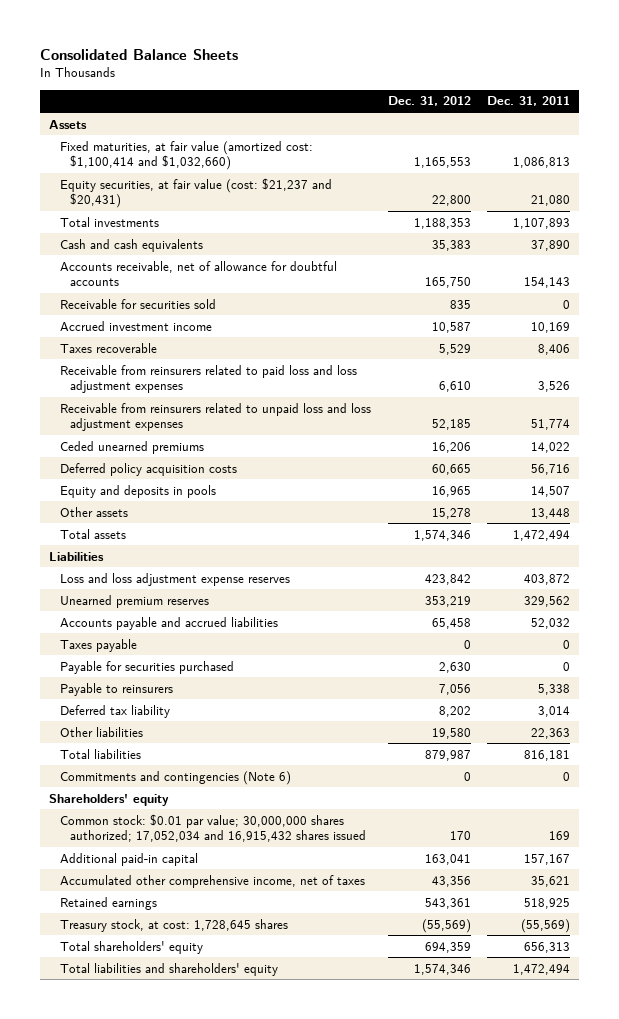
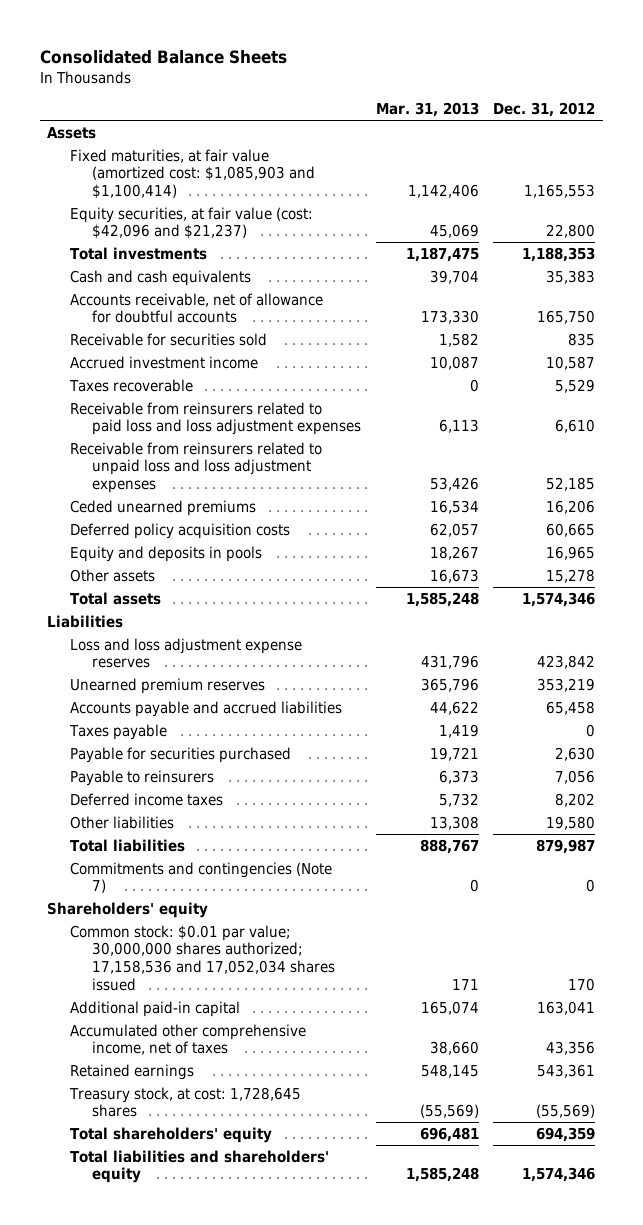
[487,96,571,107] Dec. 31, 2011 -> none
none -> [375,102,479,118] Mar. 31, 2013
[59,140,313,171] Fixed maturities, at fair value (amortized cost: $1,100,414 and $1,032,660) -> [69,148,315,200] Fixed maturities, at fair value (amortized cost: $1,085,903 and $1,100,414)
[59,177,332,209] Equity securities, at fair value (cost: $21,237 and $20,431) -> [69,206,313,240] Equity securities, at fair value (cost: $42,096 and $21,237)
[59,704,170,718] Deferred tax liability -> [69,792,223,806] Deferred income taxes
[59,770,291,785] Commitments and contingencies (Note 6) -> [69,861,332,894] Commitments and contingencies (Note 7)
[59,813,367,843] Common stock: $0.01 par value; 30,000,000 shares authorized; 17,052,034 and 16,915,432 shares issued -> [69,924,335,991] Common stock: $0.01 par value; 30,000,000 shares authorized; 17,158,536 and 17,052,034 shares issued

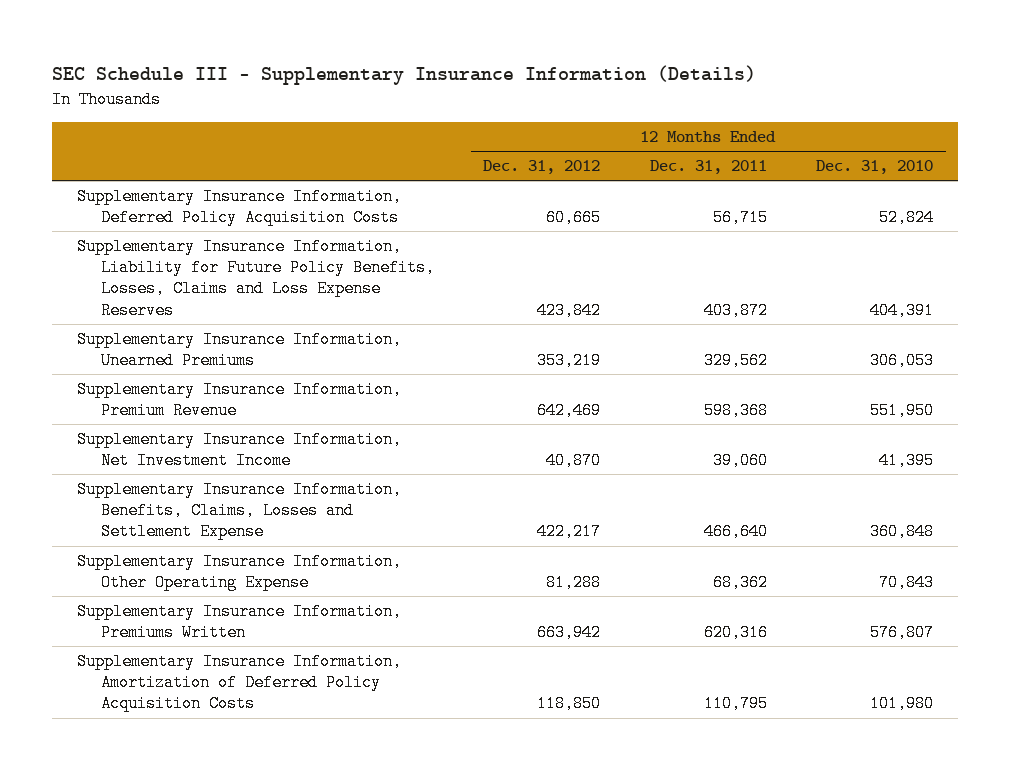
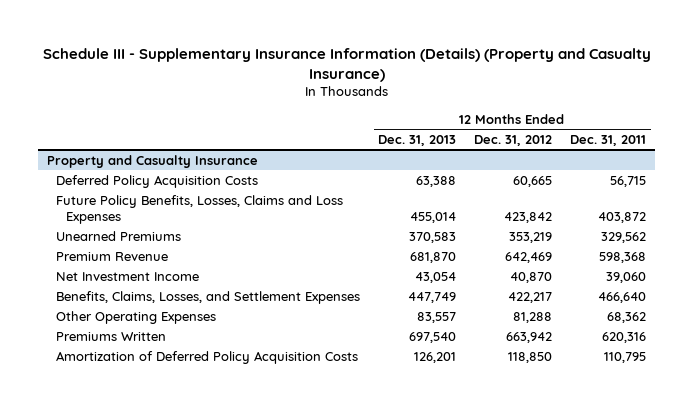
[52,65,757,86] SEC Schedule III - Supplementary Insurance Information (Details) -> [42,47,651,82] Schedule III - Supplementary Insurance Information (Details) (Property and Casualty Insurance)
[816,160,934,175] Dec. 31, 2010 -> none
none -> [378,134,457,146] Dec. 31, 2013
none -> [47,154,259,168] Property and Casualty Insurance
[77,188,403,227] Supplementary Insurance Information, Deferred Policy Acquisition Costs -> [56,174,259,188] Deferred Policy Acquisition Costs
[77,238,435,319] Supplementary Insurance Information, Liability for Future Policy Benefits, Losses, Claims and Loss Expense Reserves -> [56,194,344,224] Future Policy Benefits, Losses, Claims and Loss Expenses
[77,331,403,370] Supplementary Insurance Information, Unearned Premiums -> [56,230,182,241] Unearned Premiums
[77,381,403,420] Supplementary Insurance Information, Premium Revenue -> [56,251,169,261] Premium Revenue
[77,431,403,470] Supplementary Insurance Information, Net Investment Income -> [56,271,200,281] Net Investment Income
[77,481,403,541] Supplementary Insurance Information, Benefits, Claims, Losses and Settlement Expense -> [56,290,361,304] Benefits, Claims, Losses, and Settlement Expenses
[77,553,403,592] Supplementary Insurance Information, Other Operating Expense -> [56,310,217,324] Other Operating Expenses
[77,603,403,642] Supplementary Insurance Information, Premiums Written -> [56,331,167,341] Premiums Written
[77,653,403,713] Supplementary Insurance Information, Amortization of Deferred Policy Acquisition Costs -> [56,350,359,364] Amortization of Deferred Policy Acquisition Costs

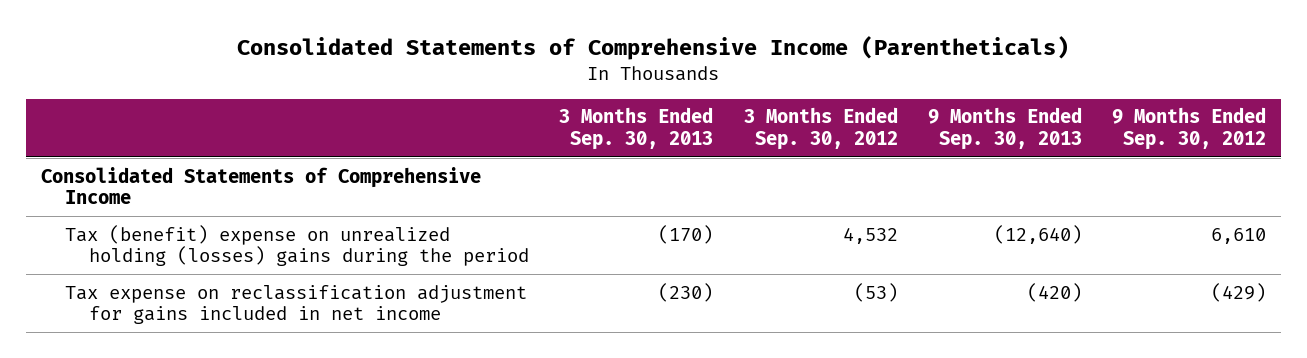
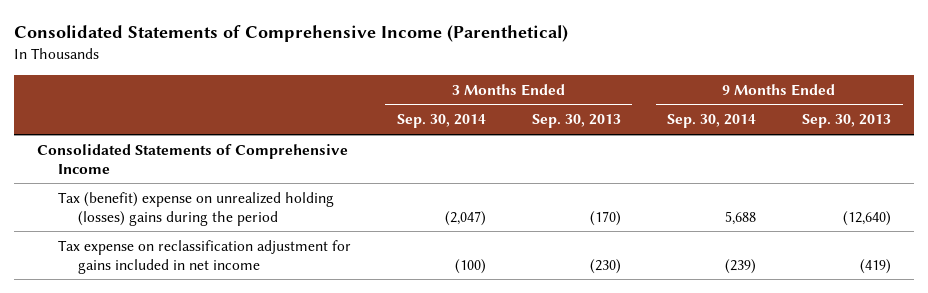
[237,35,1070,60] Consolidated Statements of Comprehensive Income (Parentheticals) -> [14,25,569,43] Consolidated Statements of Comprehensive Income (Parenthetical)
[743,107,898,151] 3 Months Ended Sep. 30, 2012 -> none
[1111,107,1266,151] 9 Months Ended Sep. 30, 2012 -> none
none -> [396,114,486,129] Sep. 30, 2014
none -> [667,114,757,129] Sep. 30, 2014
[1026,282,1082,302] (420) -> [860,258,892,274] (419)

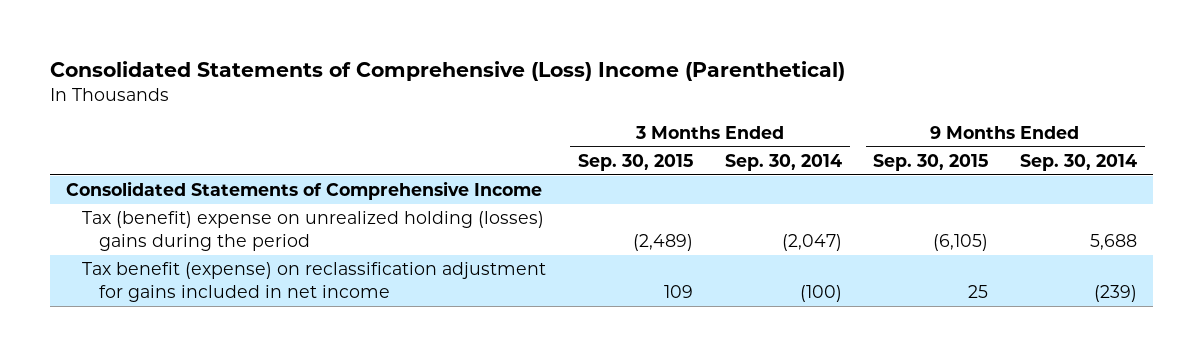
[14,25,569,43] Consolidated Statements of Comprehensive Income (Parenthetical) -> [49,61,845,82] Consolidated Statements of Comprehensive (Loss) Income (Parenthetical)
[531,114,621,129] Sep. 30, 2013 -> none
[802,114,892,129] Sep. 30, 2013 -> none
none -> [577,153,693,171] Sep. 30, 2015
none -> [873,153,989,171] Sep. 30, 2015
[57,239,351,274] Tax expense on reclassification adjustment for gains included in net income -> [82,262,547,303] Tax benefit (expense) on reclassification adjustment for gains included in net income

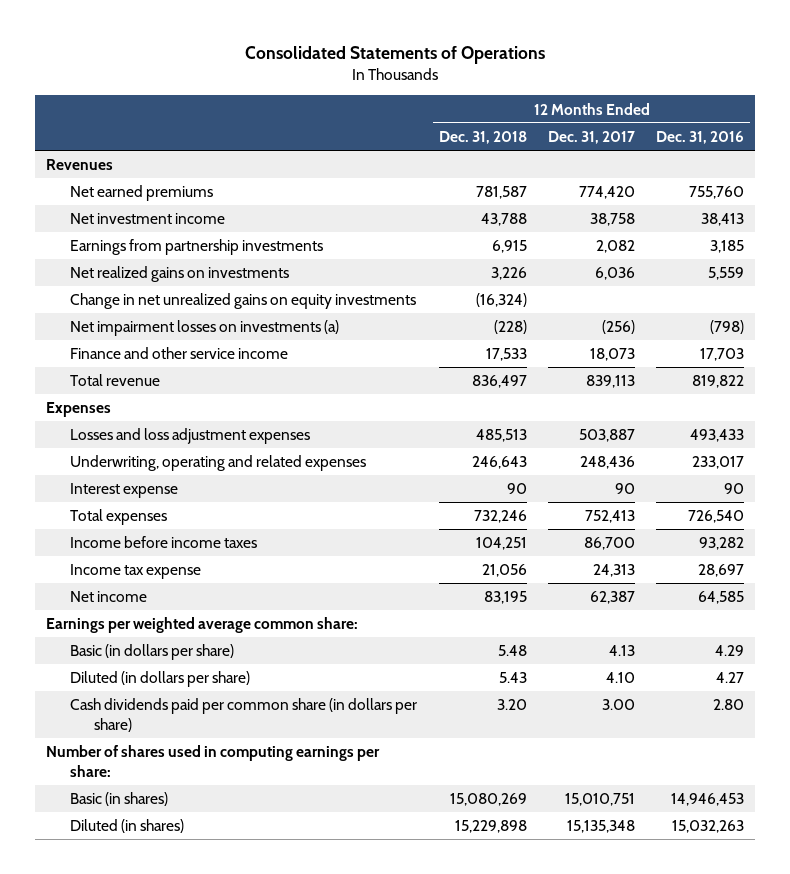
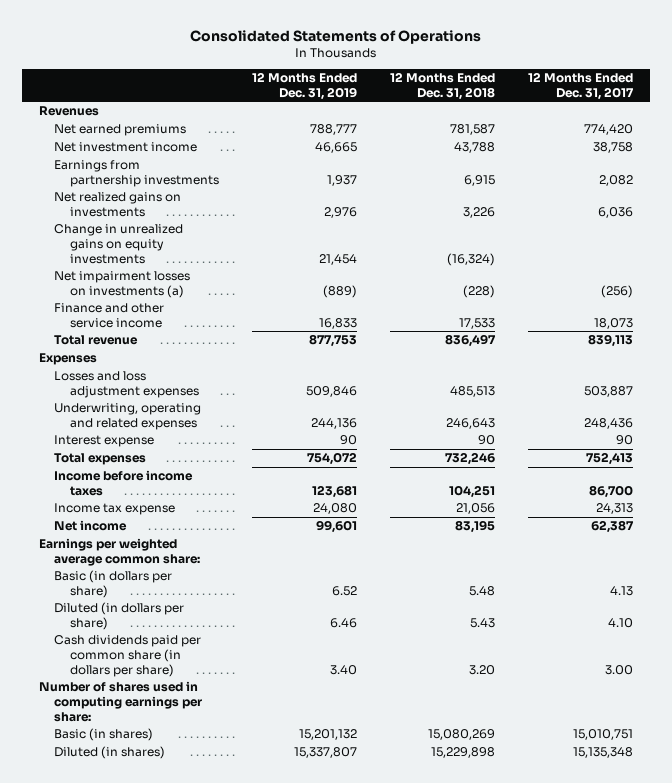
[656,130,745,144] Dec. 31, 2016 -> none
none -> [252,72,358,100] 12 Months Ended Dec. 31, 2019
[70,293,417,310] Change in net unrealized gains on equity investments -> [54,224,184,264] Change in unrealized gains on equity investments

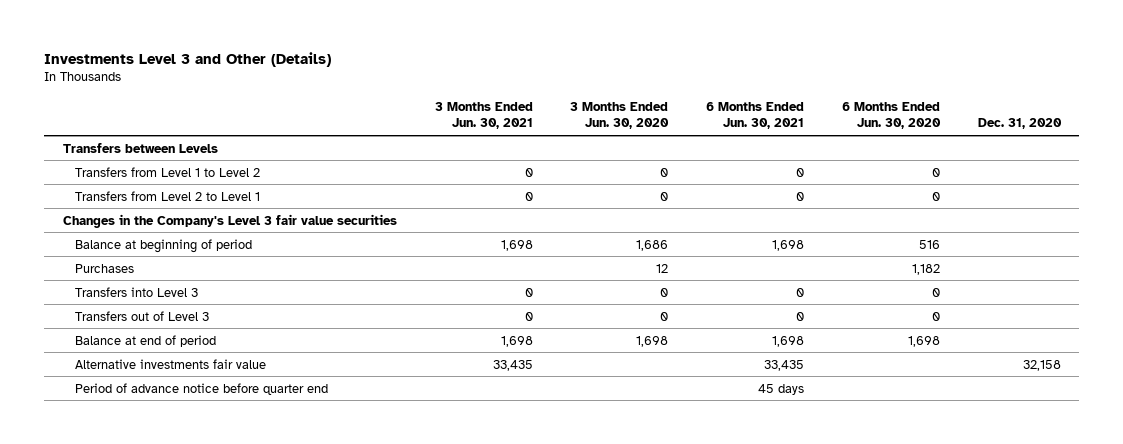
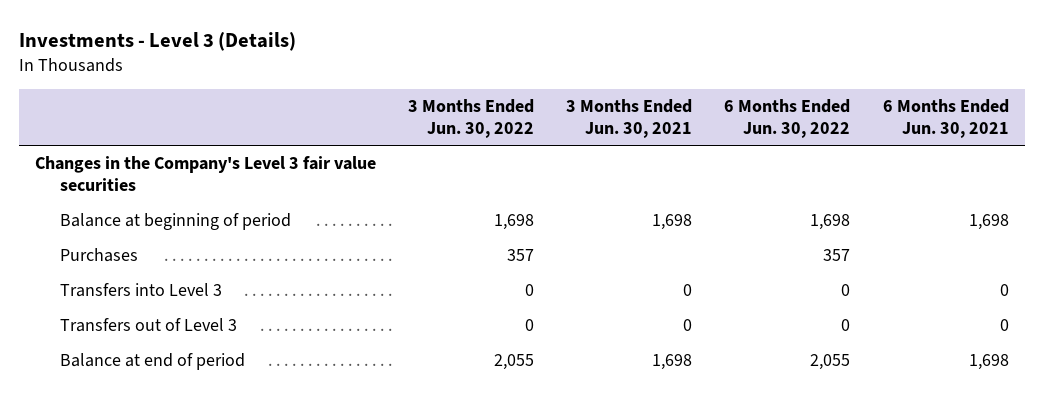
[44,51,332,67] Investments Level 3 and Other (Details) -> [19,31,297,51] Investments - Level 3 (Details)
[570,101,670,130] 3 Months Ended Jun. 30, 2020 -> none
[841,101,941,130] 6 Months Ended Jun. 30, 2020 -> none
[977,118,1062,130] Dec. 31, 2020 -> none
none -> [408,99,535,138] 3 Months Ended Jun. 30, 2022
none -> [724,99,851,138] 6 Months Ended Jun. 30, 2022
[62,142,218,153] Transfers between Levels -> none
[74,166,260,177] Transfers from Level 1 to Level 2 -> none
[74,190,260,201] Transfers from Level 2 to Level 1 -> none
[74,358,266,369] Alternative investments fair value -> none
[74,382,328,395] Period of advance notice before quarter end -> none

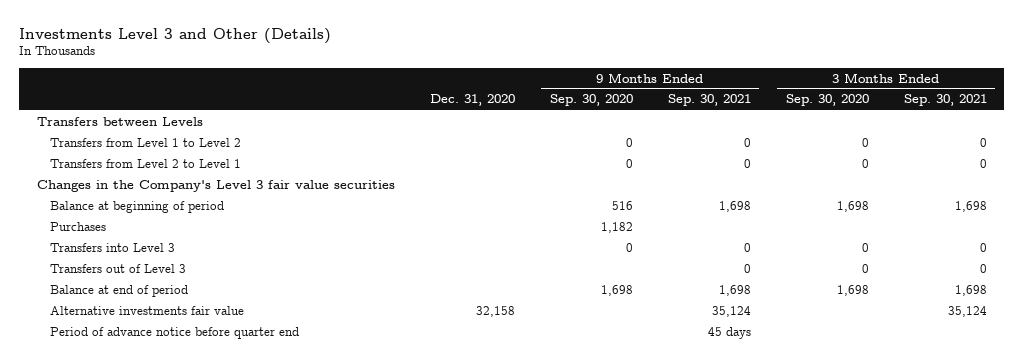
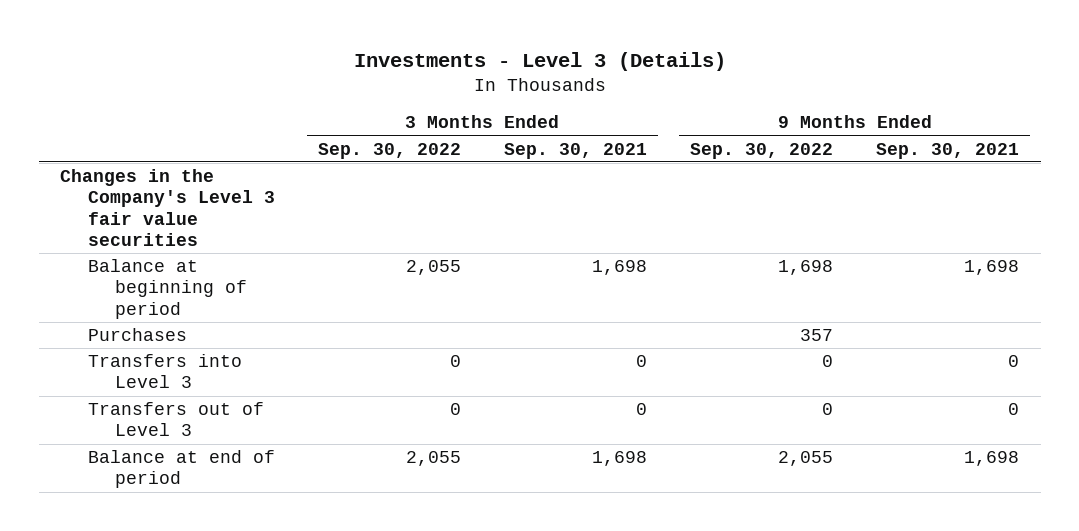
[19,27,332,44] Investments Level 3 and Other (Details) -> [353,51,726,71] Investments - Level 3 (Details)
[429,94,515,107] Dec. 31, 2020 -> none
[549,94,633,107] Sep. 30, 2020 -> none
[785,94,869,107] Sep. 30, 2020 -> none
none -> [317,142,461,159] Sep. 30, 2022
none -> [690,142,834,159] Sep. 30, 2022
[36,116,203,126] Transfers between Levels -> none
[49,137,241,147] Transfers from Level 1 to Level 2 -> none
[49,158,241,168] Transfers from Level 2 to Level 1 -> none
[49,305,244,315] Alternative investments fair value -> none
[49,326,299,339] Period of advance notice before quarter end -> none

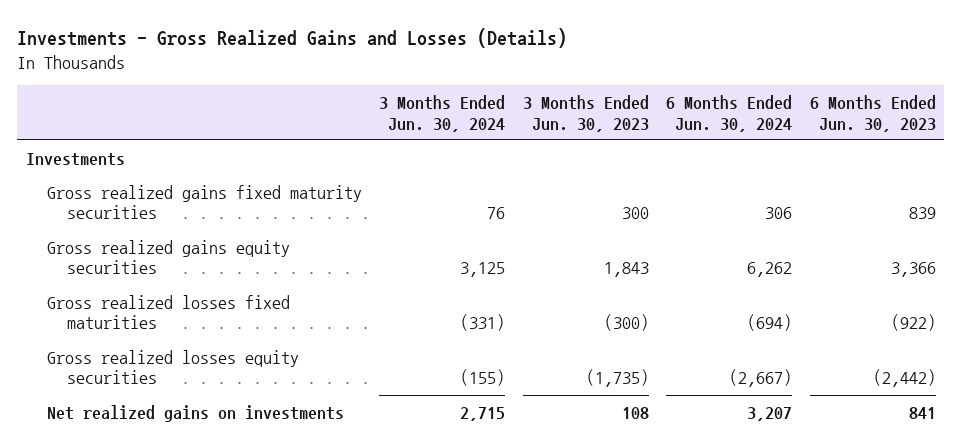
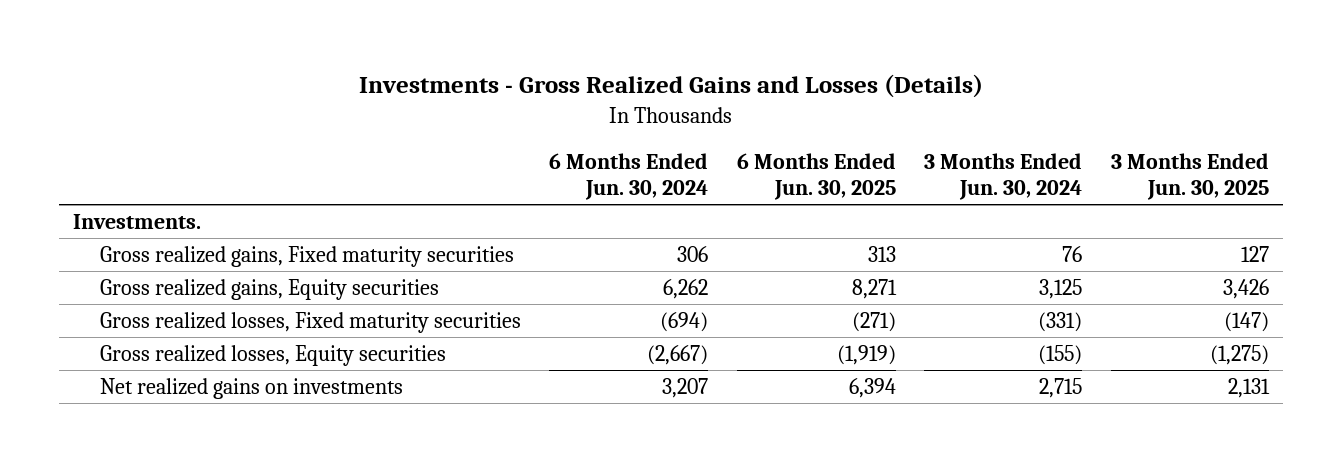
[522,94,649,132] 3 Months Ended Jun. 30, 2023 -> none
[809,94,936,132] 6 Months Ended Jun. 30, 2023 -> none
none -> [736,152,896,201] 6 Months Ended Jun. 30, 2025
none -> [1110,152,1269,201] 3 Months Ended Jun. 30, 2025
[25,152,125,166] Investments -> [73,213,202,229] Investments.
[46,184,362,220] Gross realized gains fixed maturity securities -> [100,245,515,267] Gross realized gains, Fixed maturity securities
[46,239,290,275] Gross realized gains equity securities -> [100,278,440,300] Gross realized gains, Equity securities
[46,294,290,330] Gross realized losses fixed maturities -> [100,311,522,333] Gross realized losses, Fixed maturity securities
[46,349,299,385] Gross realized losses equity securities -> [100,344,447,366] Gross realized losses, Equity securities

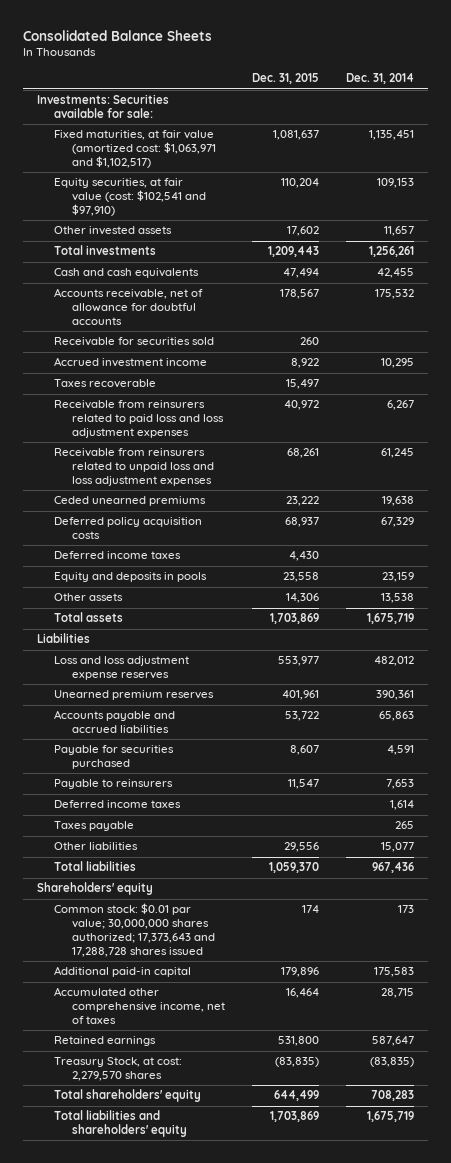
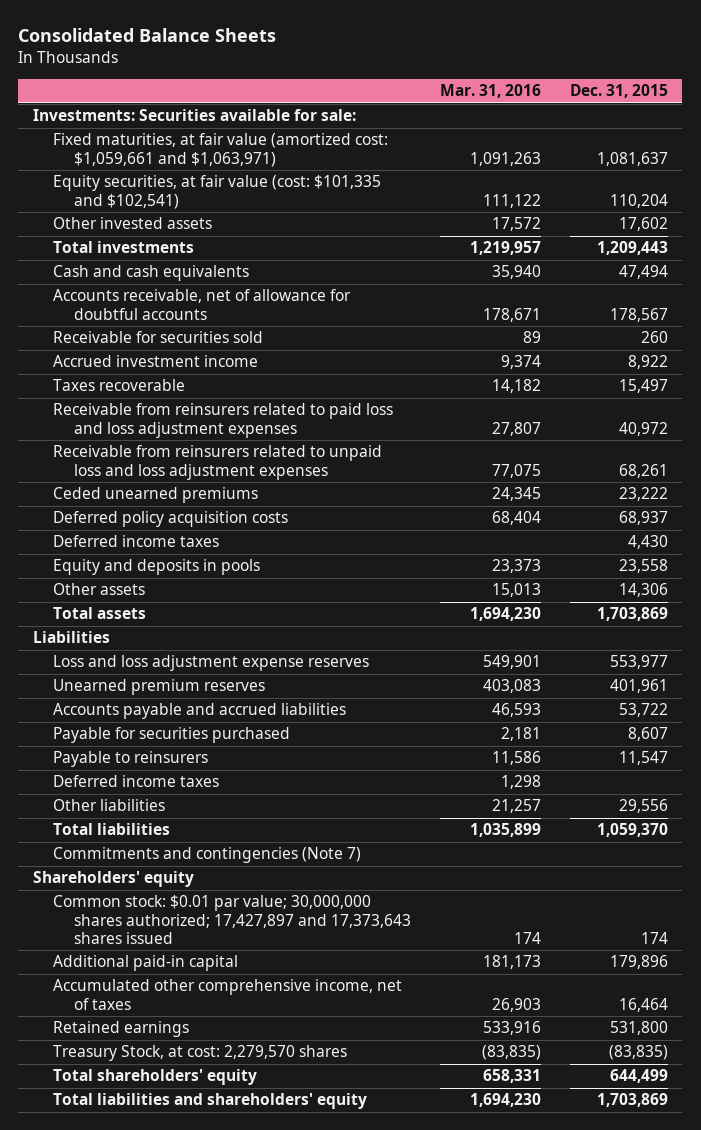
[346,73,415,85] Dec. 31, 2014 -> none
none -> [439,84,541,99] Mar. 31, 2016
[54,130,216,169] Fixed maturities, at fair value (amortized cost: $1,063,971 and $1,102,517) -> [53,133,389,167] Fixed maturities, at fair value (amortized cost: $1,059,661 and $1,063,971)
[54,178,206,217] Equity securities, at fair value (cost: $102,541 and $97,910) -> [53,175,382,209] Equity securities, at fair value (cost: $101,335 and $102,541)
[54,821,135,832] Taxes payable -> none
none -> [53,847,362,864] Commitments and contingencies (Note 7)
[54,903,215,957] Common stock: $0.01 par value; 30,000,000 shares authorized; 17,373,643 and 17,288,728 shares issued -> [53,895,411,944] Common stock: $0.01 par value; 30,000,000 shares authorized; 17,427,897 and 17,373,643 shares issued

